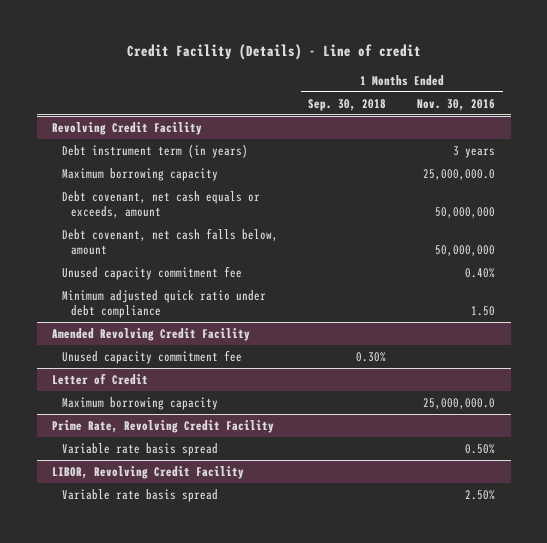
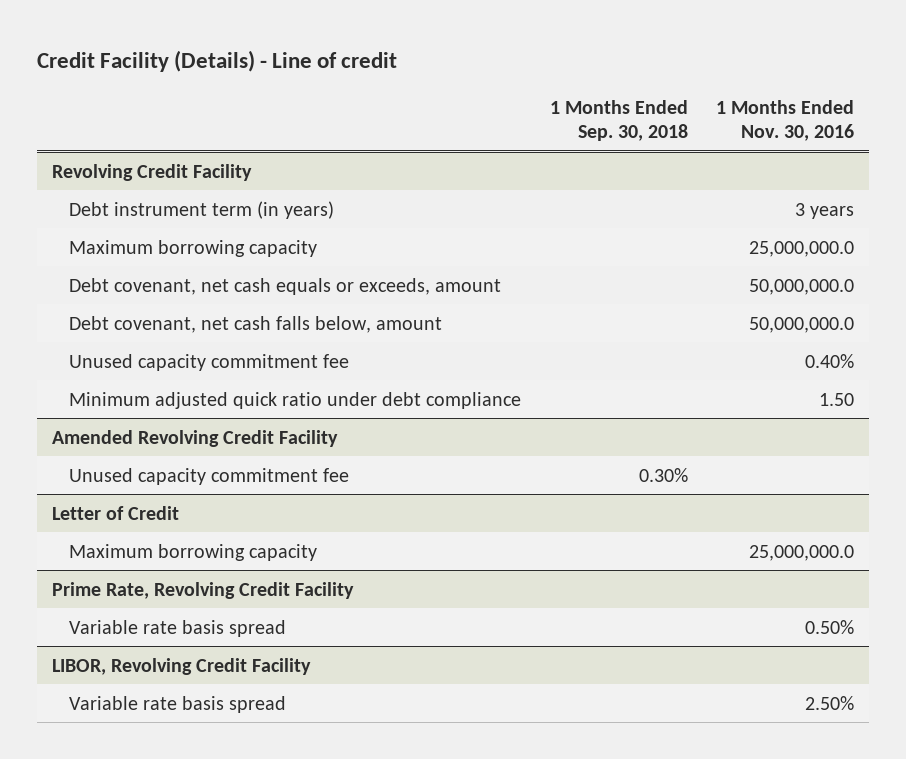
[435,207,496,219] 50,000,000 -> [749,278,855,295] 50,000,000.0
[435,245,496,257] 50,000,000 -> [749,316,855,333] 50,000,000.0

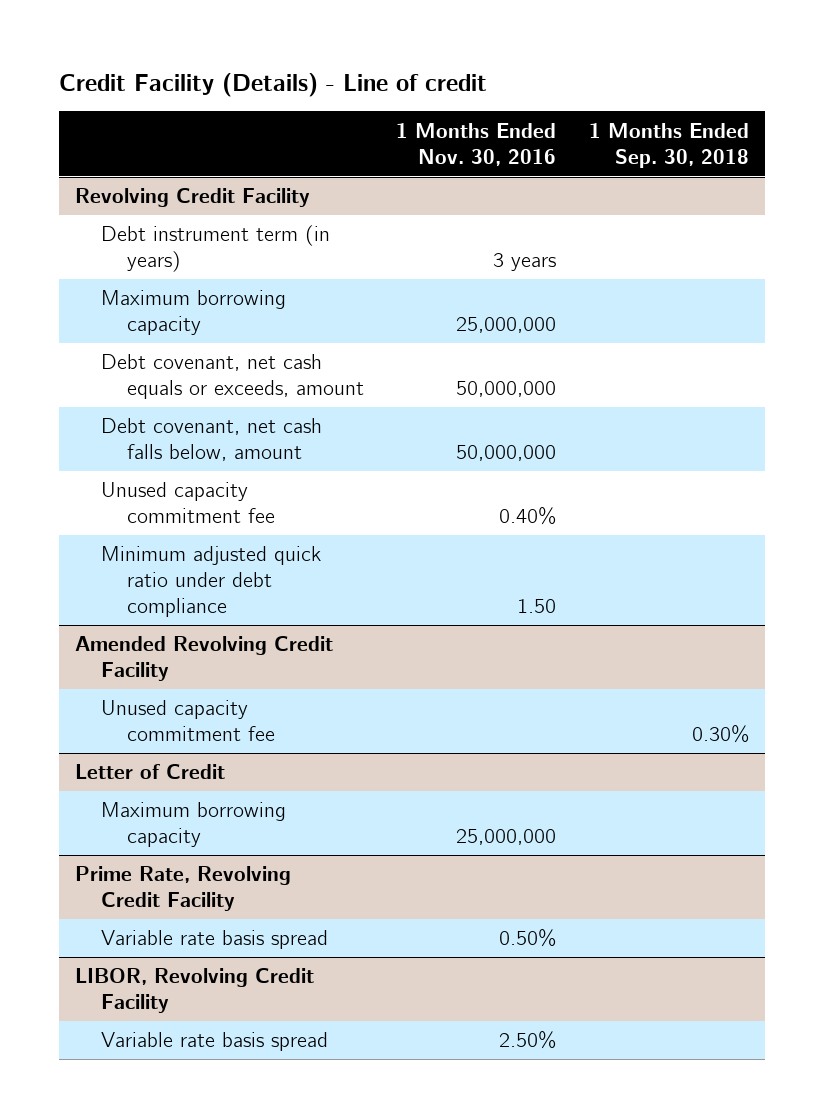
[749,240,855,257] 25,000,000.0 -> [456,317,557,334] 25,000,000
[749,278,855,295] 50,000,000.0 -> [456,381,557,398] 50,000,000
[749,316,855,333] 50,000,000.0 -> [456,445,557,462] 50,000,000
[749,544,855,561] 25,000,000.0 -> [456,829,557,846] 25,000,000

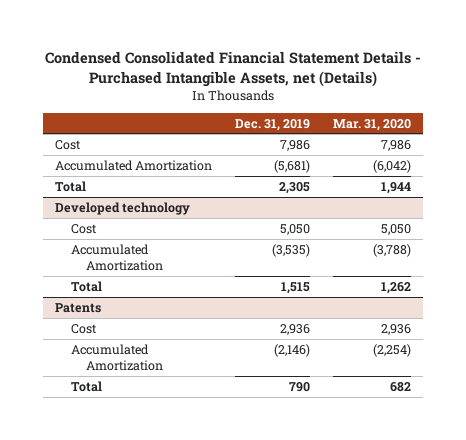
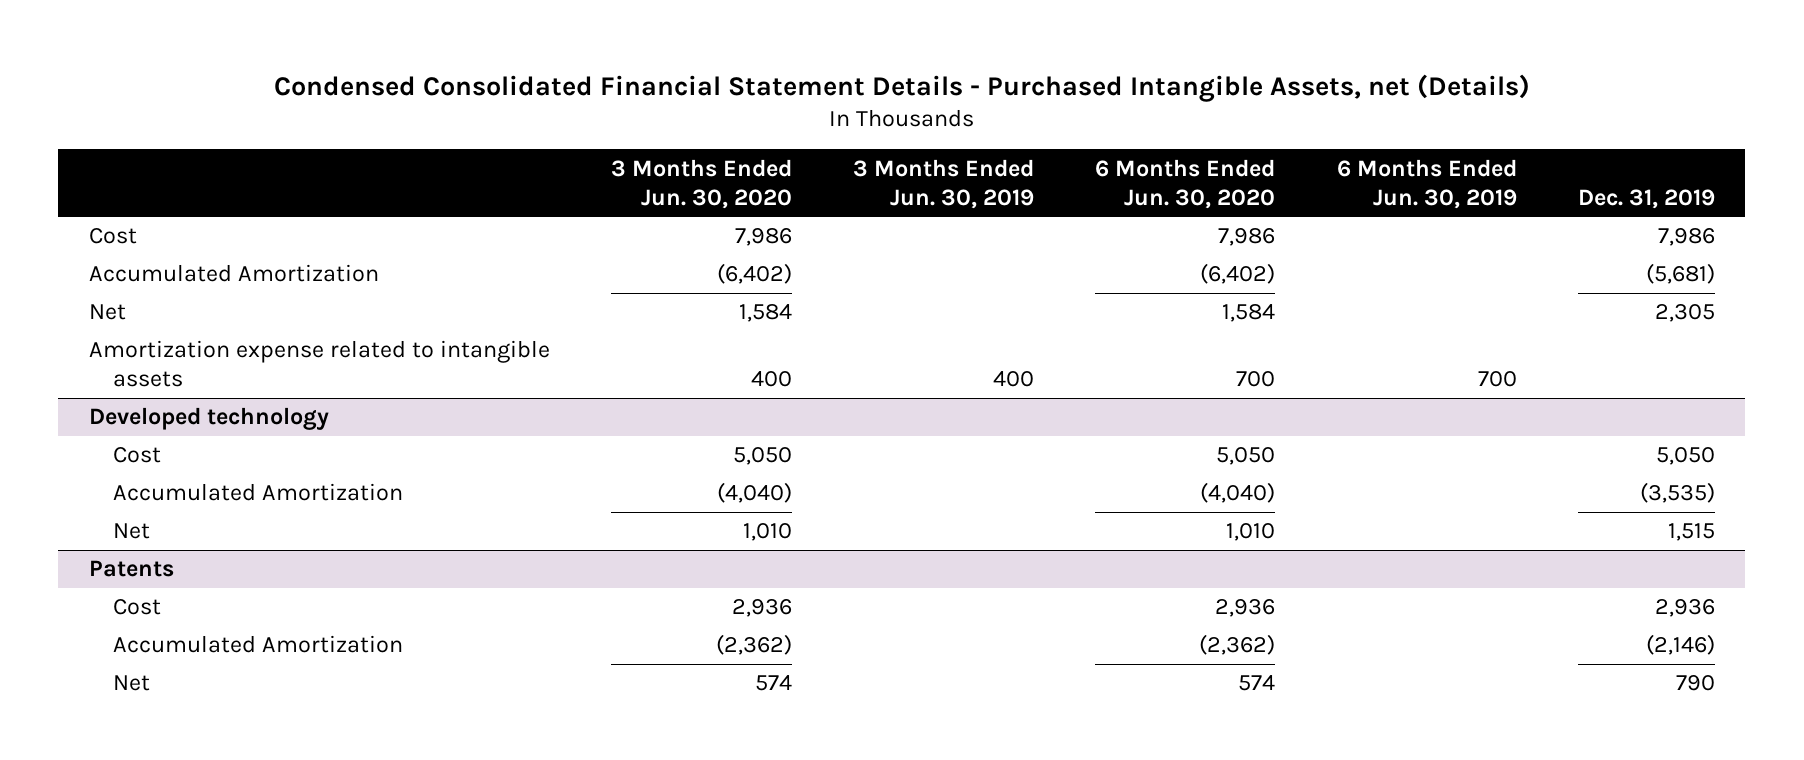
[333,118,412,131] Mar. 31, 2020 -> none
none -> [611,158,793,209] 3 Months Ended Jun. 30, 2020
none -> [853,158,1035,209] 3 Months Ended Jun. 30, 2019
none -> [1095,158,1276,209] 6 Months Ended Jun. 30, 2020
none -> [1336,158,1517,209] 6 Months Ended Jun. 30, 2019
[55,180,87,192] Total -> [88,304,126,321] Net
none -> [88,340,550,388] Amortization expense related to intangible assets
[70,280,102,292] Total -> [113,523,151,540] Net
[70,380,102,392] Total -> [113,675,151,692] Net

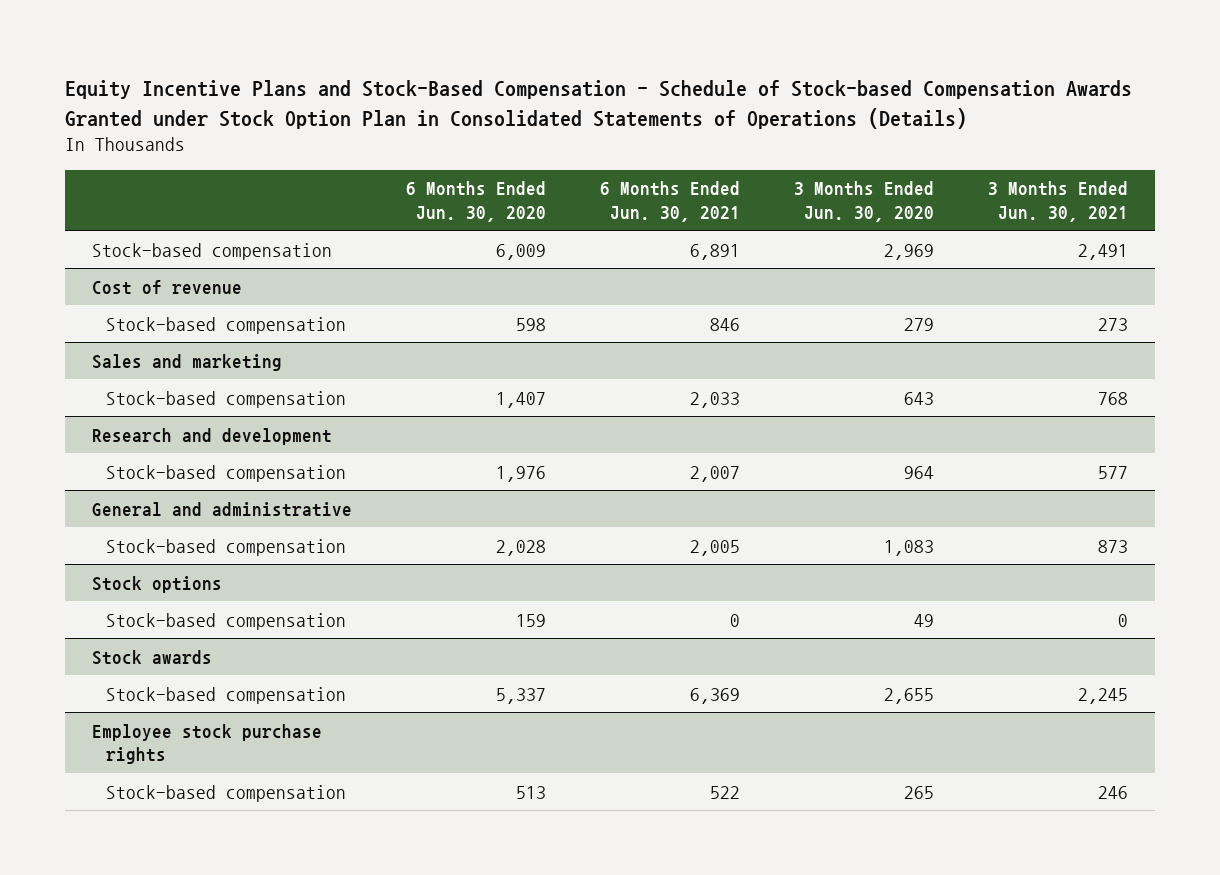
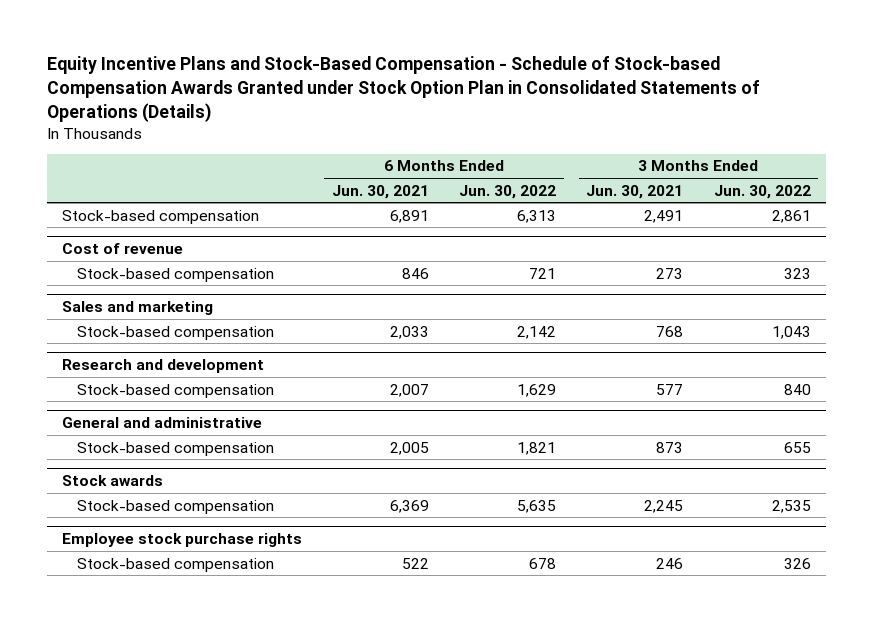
[405,181,546,222] 6 Months Ended Jun. 30, 2020 -> none
[793,181,934,222] 3 Months Ended Jun. 30, 2020 -> none
none -> [459,184,557,199] Jun. 30, 2022
none -> [713,184,811,199] Jun. 30, 2022
[92,575,223,593] Stock options -> none
[106,612,347,630] Stock-based compensation -> none

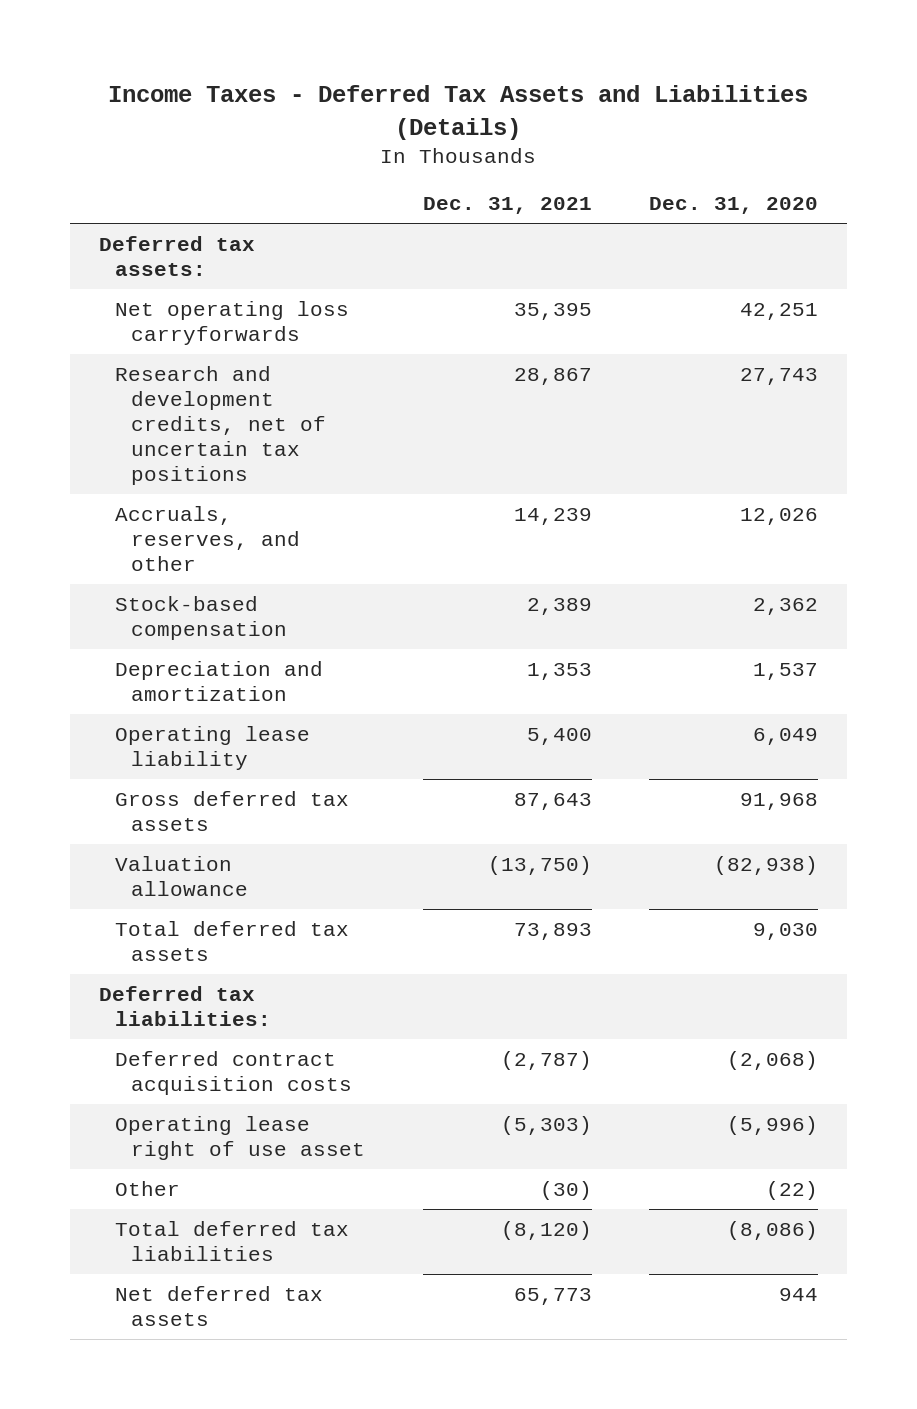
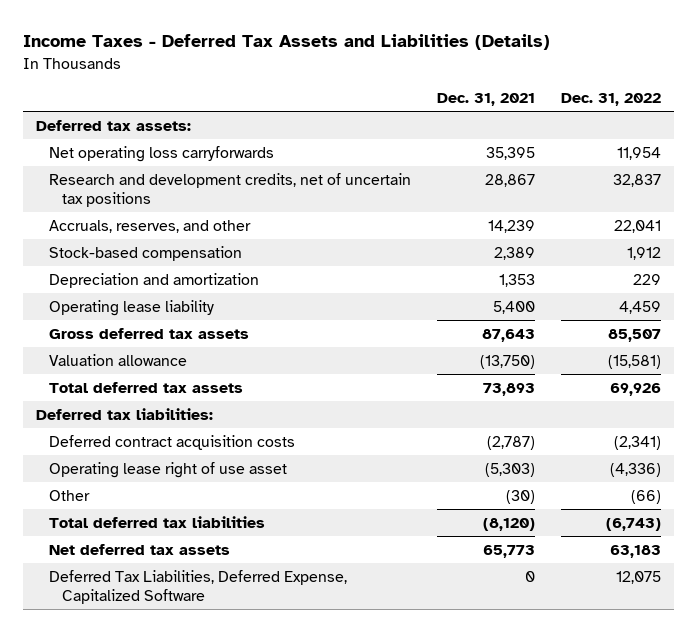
[648,197,818,215] Dec. 31, 2020 -> none
none -> [560,93,661,107] Dec. 31, 2022
none -> [48,569,347,605] Deferred Tax Liabilities, Deferred Expense, Capitalized Software

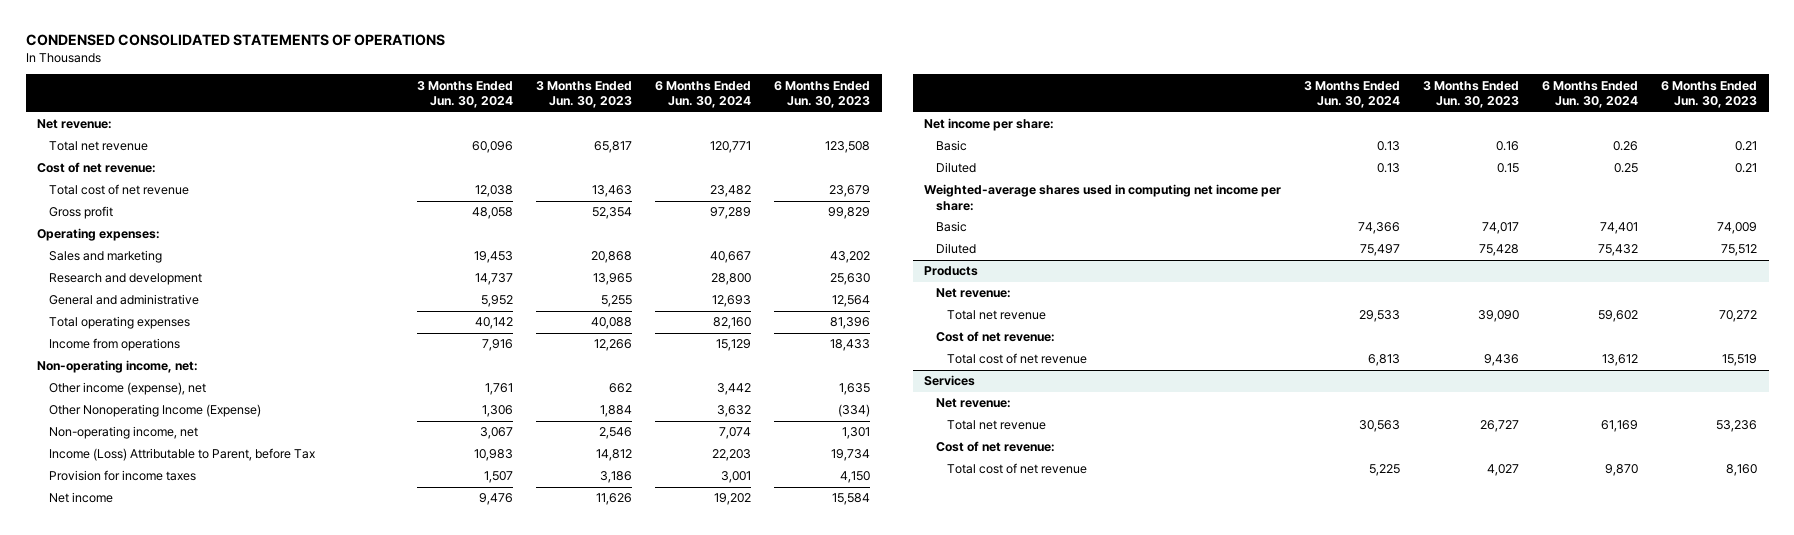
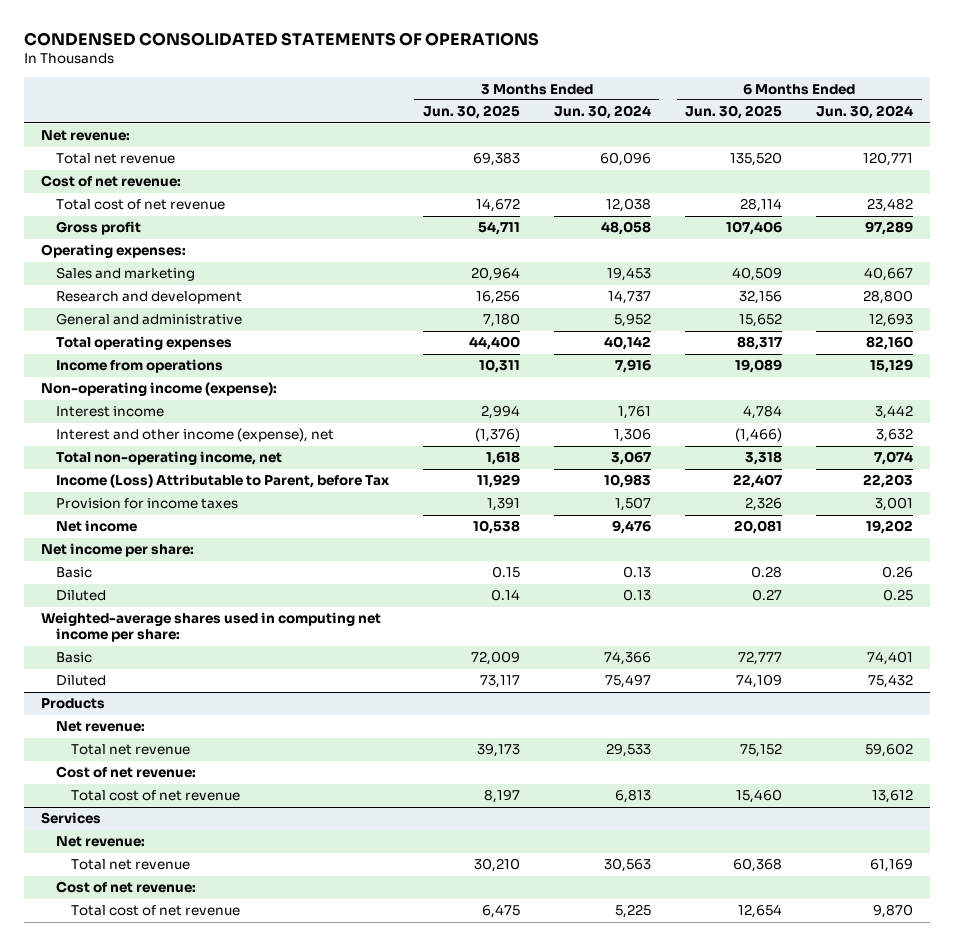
[536,80,633,109] 3 Months Ended Jun. 30, 2023 -> none
[774,80,871,109] 6 Months Ended Jun. 30, 2023 -> none
none -> [422,105,520,120] Jun. 30, 2025
none -> [685,105,783,120] Jun. 30, 2025
[37,360,199,374] Non-operating income, net: -> [40,382,277,397] Non-operating income (expense):
[48,382,206,396] Other income (expense), net -> [55,406,164,418] Interest income
[48,404,261,418] Other Nonoperating Income (Expense) -> [55,428,334,443] Interest and other income (expense), net
[48,426,198,440] Non-operating income, net -> [55,451,282,466] Total non-operating income, net

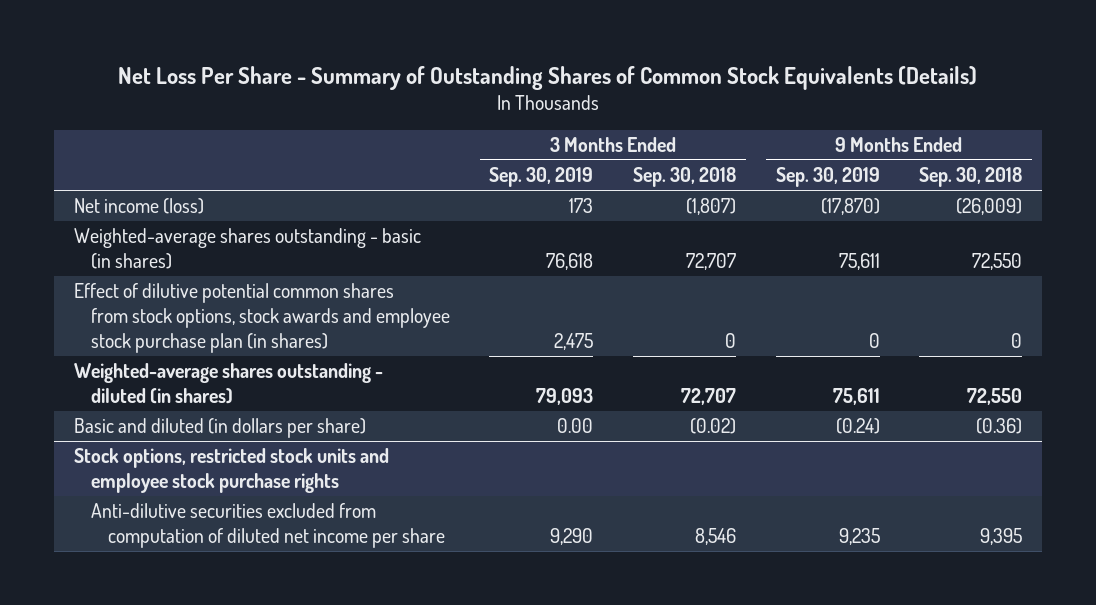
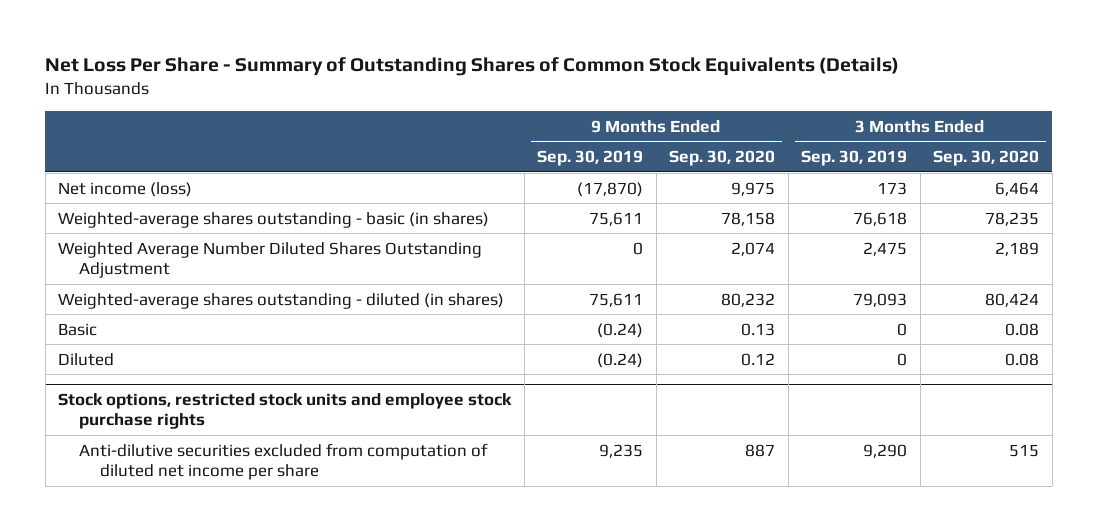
[633,167,737,188] Sep. 30, 2018 -> none
[919,167,1023,188] Sep. 30, 2018 -> none
none -> [669,149,776,166] Sep. 30, 2020
none -> [933,149,1040,166] Sep. 30, 2020
[73,283,450,353] Effect of dilutive potential common shares from stock options, stock awards and employee stock purchase plan (in shares) -> [58,241,483,278] Weighted Average Number Diluted Shares Outstanding Adjustment
[73,418,366,439] Basic and diluted (in dollars per share) -> none
none -> [58,322,98,336] Basic
none -> [58,352,115,366] Diluted

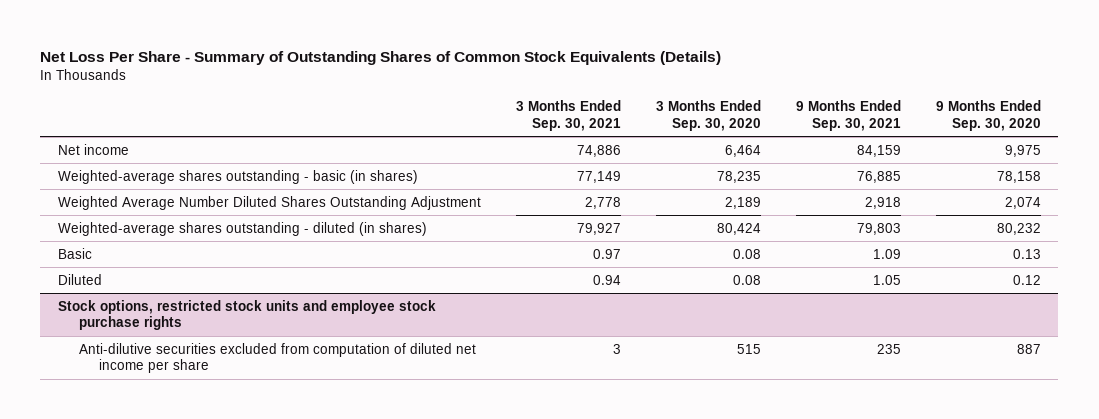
[537,149,644,166] Sep. 30, 2019 -> none
[801,149,908,166] Sep. 30, 2019 -> none
none -> [515,100,621,131] 3 Months Ended Sep. 30, 2021
none -> [795,100,901,131] 9 Months Ended Sep. 30, 2021
[58,181,193,197] Net income (loss) -> [57,143,129,155] Net income

